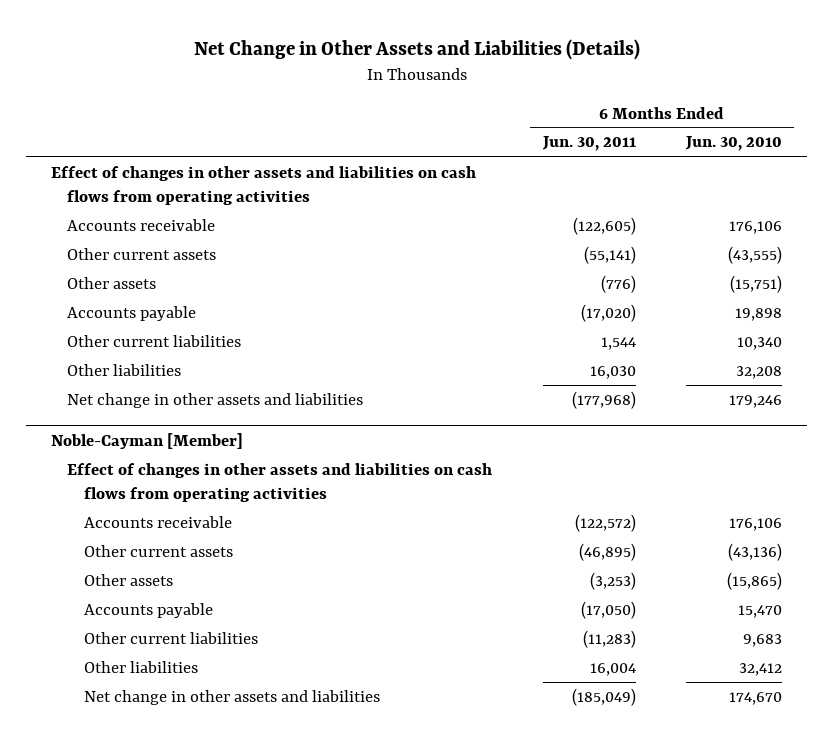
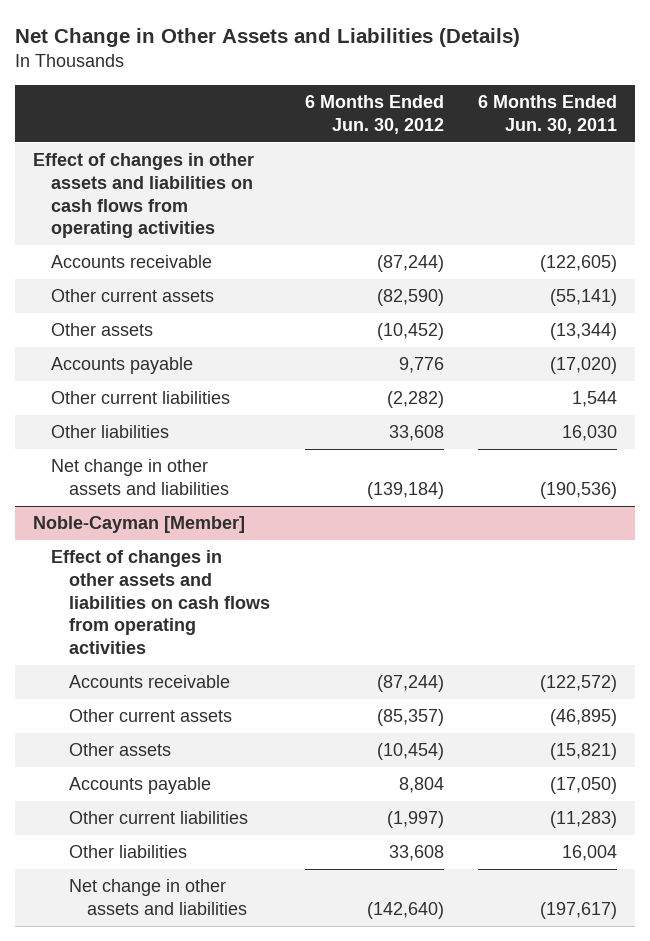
[684,136,782,152] Jun. 30, 2010 -> none
none -> [304,94,444,134] 6 Months Ended Jun. 30, 2012
[600,274,636,293] (776) -> [550,323,618,341] (13,344)
[571,390,636,409] (177,968) -> [540,481,618,499] (190,536)
[589,571,636,590] (3,253) -> [550,743,618,761] (15,821)
[571,687,636,706] (185,049) -> [540,901,618,919] (197,617)

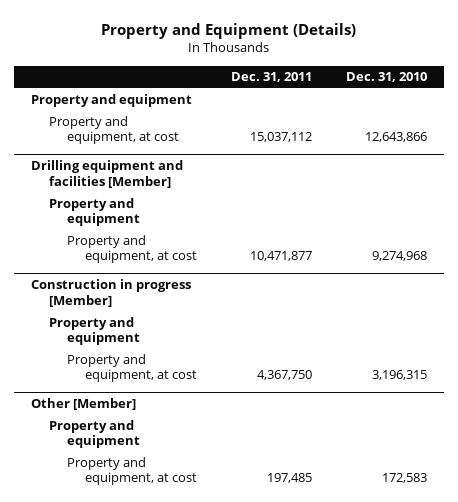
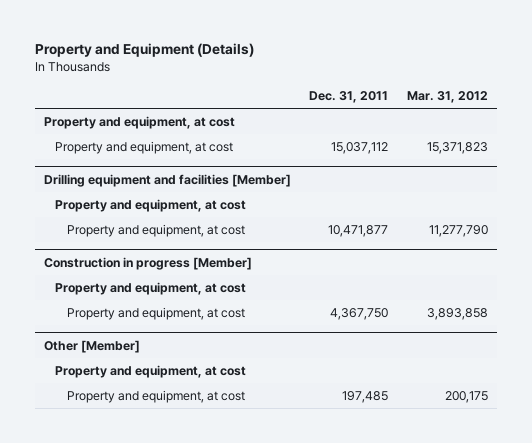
[345,72,427,83] Dec. 31, 2010 -> none
none -> [406,90,488,103] Mar. 31, 2012
[31,93,193,107] Property and equipment -> [43,116,235,130] Property and equipment, at cost
[48,197,140,226] Property and equipment -> [55,199,247,213] Property and equipment, at cost
[48,316,140,345] Property and equipment -> [55,282,247,296] Property and equipment, at cost
[48,419,140,448] Property and equipment -> [55,365,247,379] Property and equipment, at cost

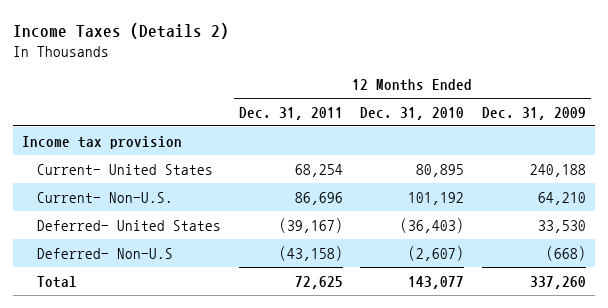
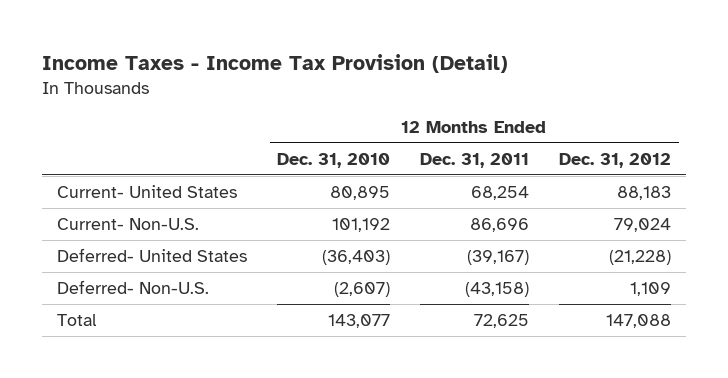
[12,22,229,39] Income Taxes (Details 2) -> [42,53,509,73] Income Taxes - Income Tax Provision (Detail)
[482,106,587,120] Dec. 31, 2009 -> none
none -> [559,152,672,168] Dec. 31, 2012
[21,135,182,149] Income tax provision -> none
[37,247,174,259] Deferred- Non-U.S -> [57,279,210,294] Deferred- Non-U.S.

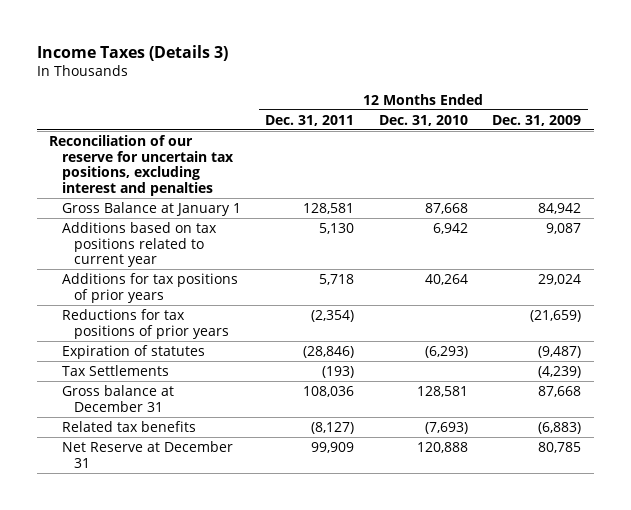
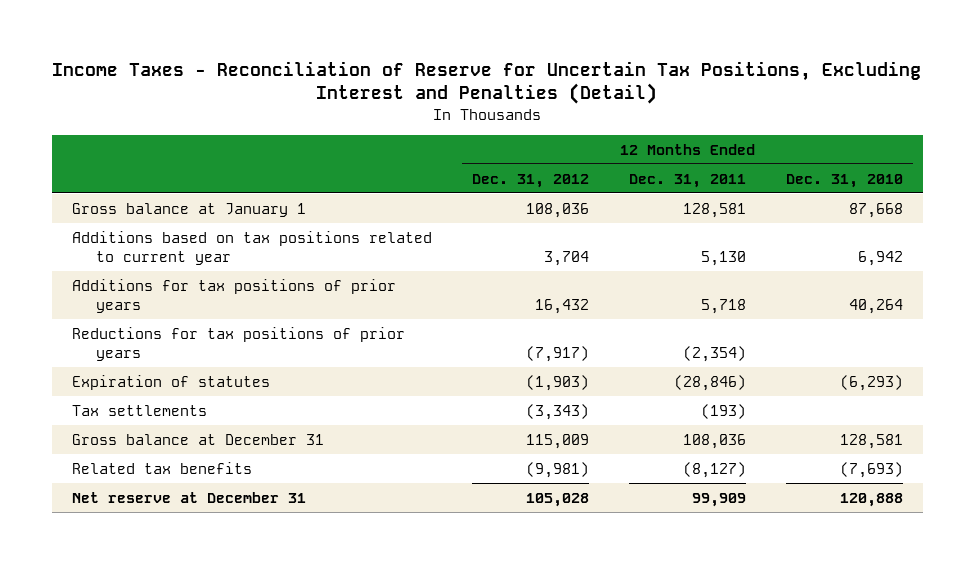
[37,45,229,62] Income Taxes (Details 3) -> [52,60,922,105] Income Taxes - Reconciliation of Reserve for Uncertain Tax Positions, Excluding Interest and Penalties (Detail)
[492,114,582,126] Dec. 31, 2009 -> none
none -> [471,173,589,188] Dec. 31, 2012
[49,134,234,197] Reconciliation of our reserve for uncertain tax positions, excluding interest and penalties -> none
[61,201,241,216] Gross Balance at January 1 -> [71,202,306,217] Gross balance at January 1
[61,364,169,376] Tax Settlements -> [71,404,207,416] Tax settlements
[61,440,233,468] Net Reserve at December 31 -> [71,491,306,503] Net reserve at December 31

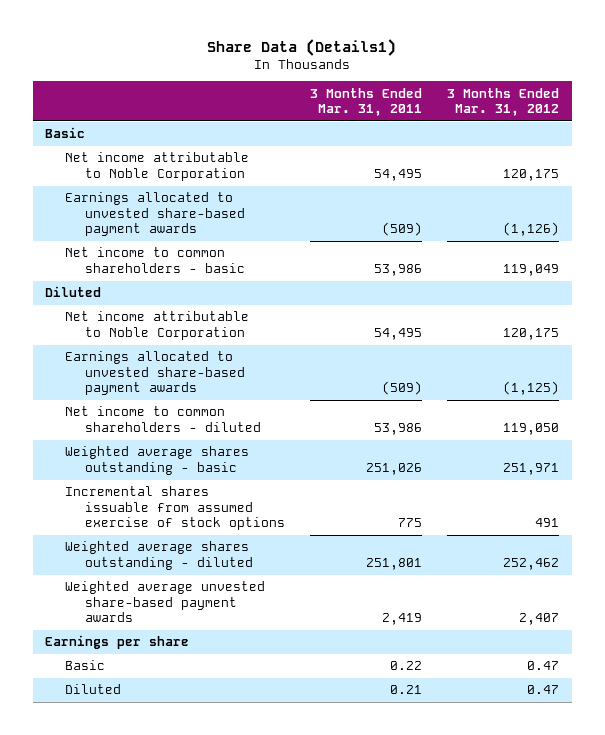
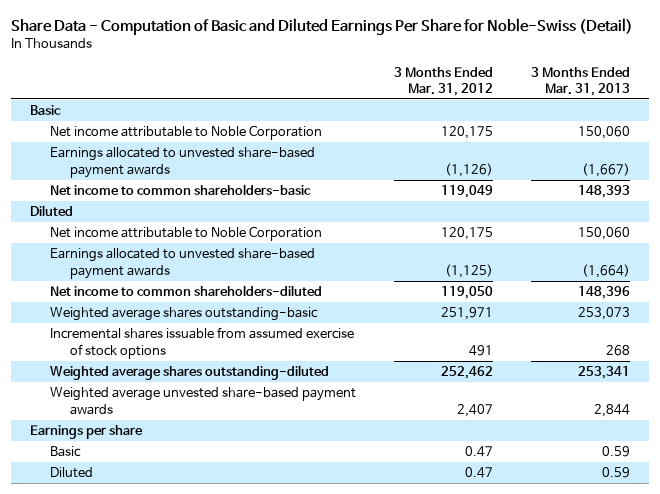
[207,39,397,57] Share Data (Details1) -> [11,18,634,36] Share Data - Computation of Basic and Diluted Earnings Per Share for Noble-Swiss (Detail)
[309,87,422,117] 3 Months Ended Mar. 31, 2011 -> none
none -> [531,66,631,97] 3 Months Ended Mar. 31, 2013
[65,247,245,273] Net income to common shareholders - basic -> [50,184,312,196] Net income to common shareholders-basic
[65,406,261,432] Net income to common shareholders - diluted -> [50,285,323,297] Net income to common shareholders-diluted
[65,446,250,475] Weighted average shares outstanding - basic -> [50,307,319,322] Weighted average shares outstanding-basic
[65,541,253,570] Weighted average shares outstanding - diluted -> [50,365,330,381] Weighted average shares outstanding-diluted

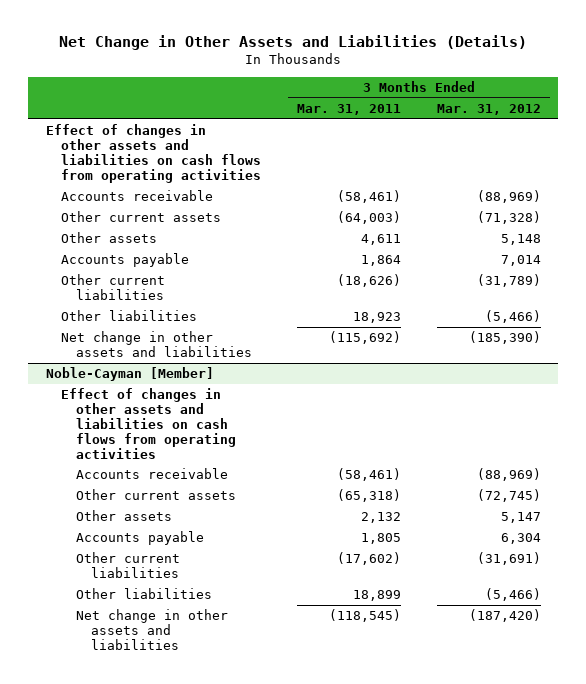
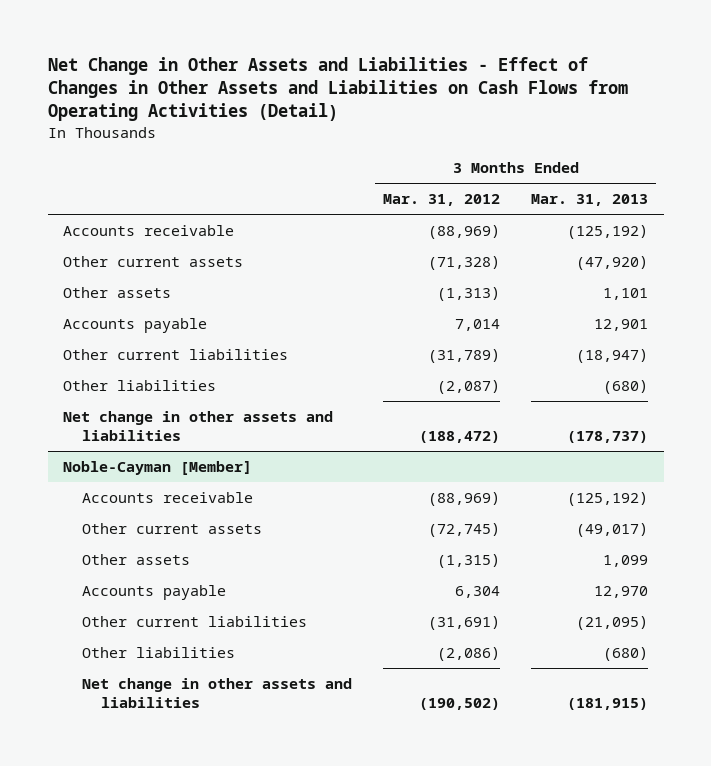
[59,35,528,51] Net Change in Other Assets and Liabilities (Details) -> [47,56,628,122] Net Change in Other Assets and Liabilities - Effect of Changes in Other Assets and Liabilities on Cash Flows from Operating Activities (Detail)
[296,103,401,115] Mar. 31, 2011 -> none
none -> [531,194,649,207] Mar. 31, 2013
[45,124,261,183] Effect of changes in other assets and liabilities on cash flows from operating activities -> none
[500,234,541,246] 5,148 -> [437,286,501,301] (1,313)
[484,310,541,324] (5,466) -> [437,379,501,394] (2,087)
[468,331,541,345] (185,390) -> [419,430,501,443] (188,472)
[60,388,237,459] Effect of changes in other assets and liabilities on cash flows from operating activities -> none
[500,512,541,524] 5,147 -> [437,553,501,568] (1,315)
[484,588,541,602] (5,466) -> [437,646,501,661] (2,086)
[468,609,541,623] (187,420) -> [419,697,501,710] (190,502)

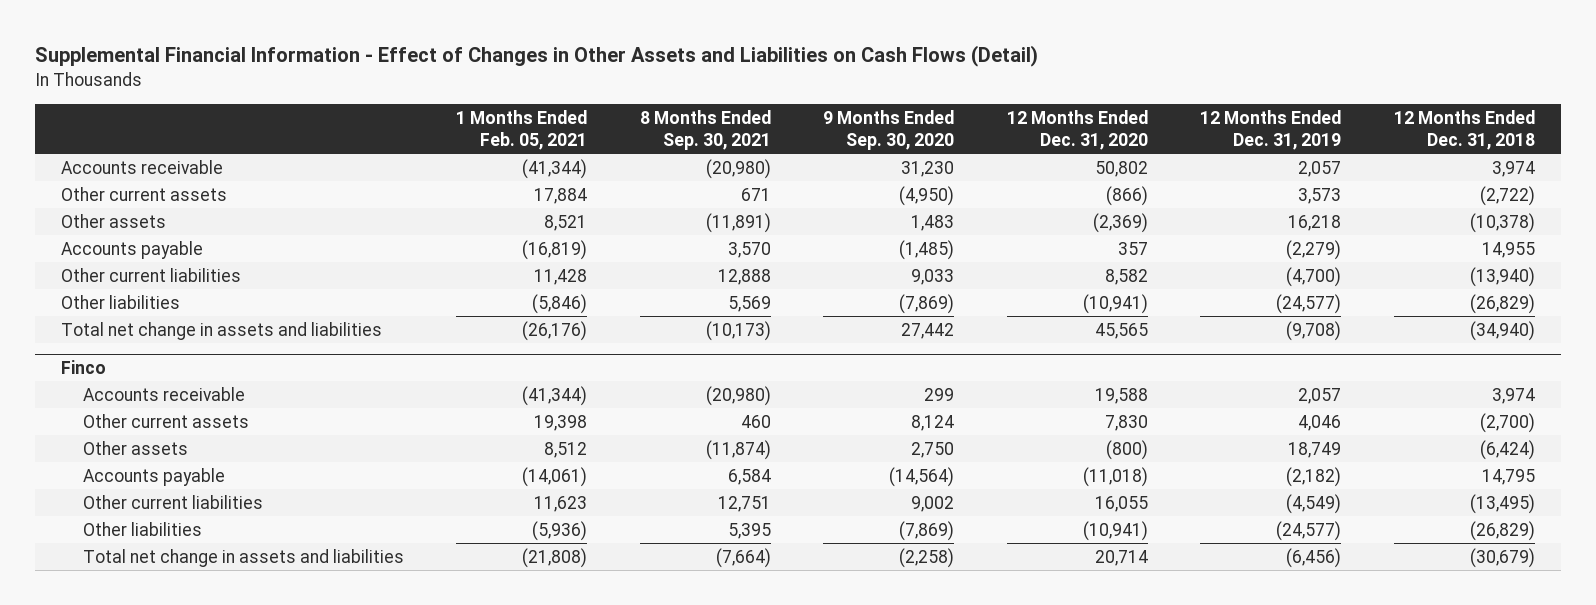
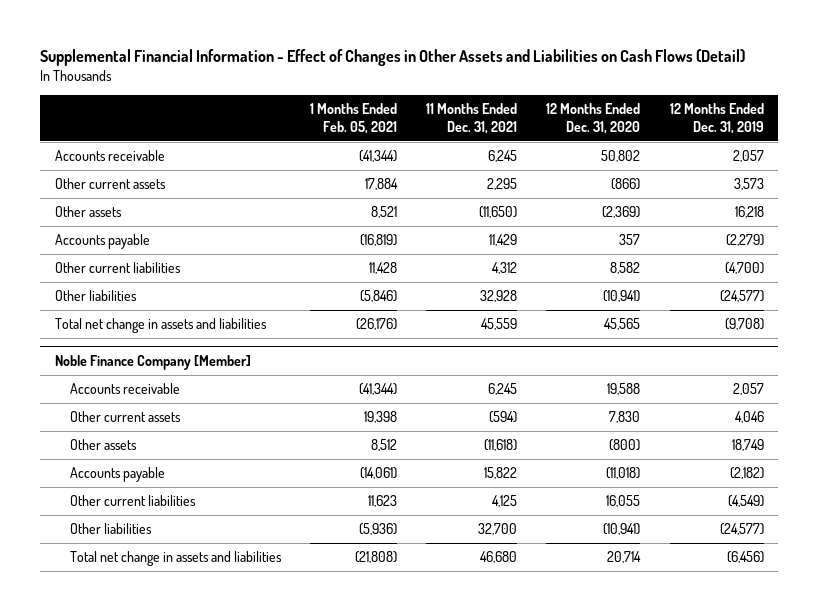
[639,109,771,150] 8 Months Ended Sep. 30, 2021 -> none
[823,109,955,150] 9 Months Ended Sep. 30, 2020 -> none
[1393,109,1535,150] 12 Months Ended Dec. 31, 2018 -> none
none -> [426,102,518,134] 11 Months Ended Dec. 31, 2021
[61,359,107,374] Finco -> [55,355,252,371] Noble Finance Company [Member]

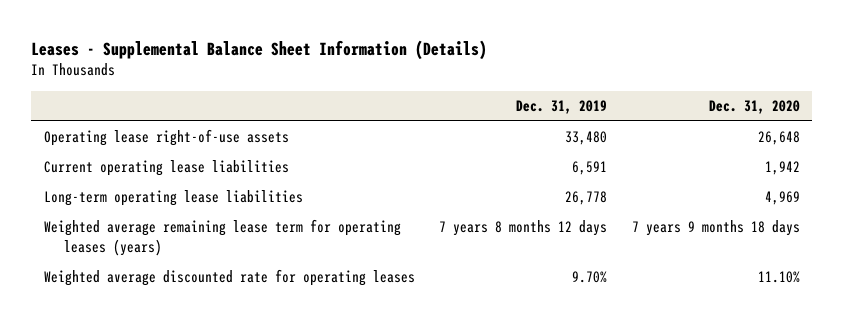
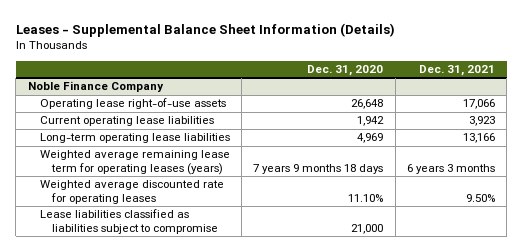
[516,99,608,114] Dec. 31, 2019 -> none
none -> [419,65,496,77] Dec. 31, 2021
none -> [27,81,164,93] Noble Finance Company
none -> [39,209,218,234] Lease liabilities classified as liabilities subject to compromise

